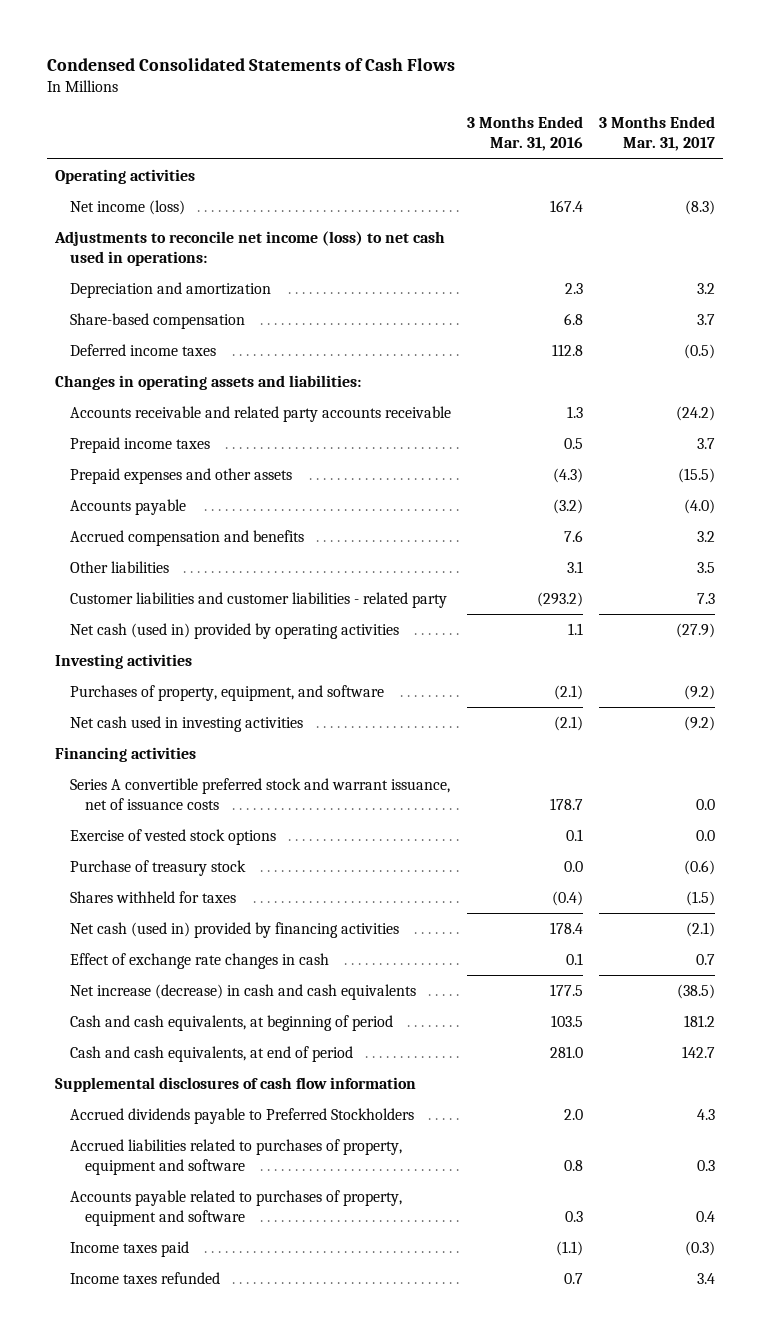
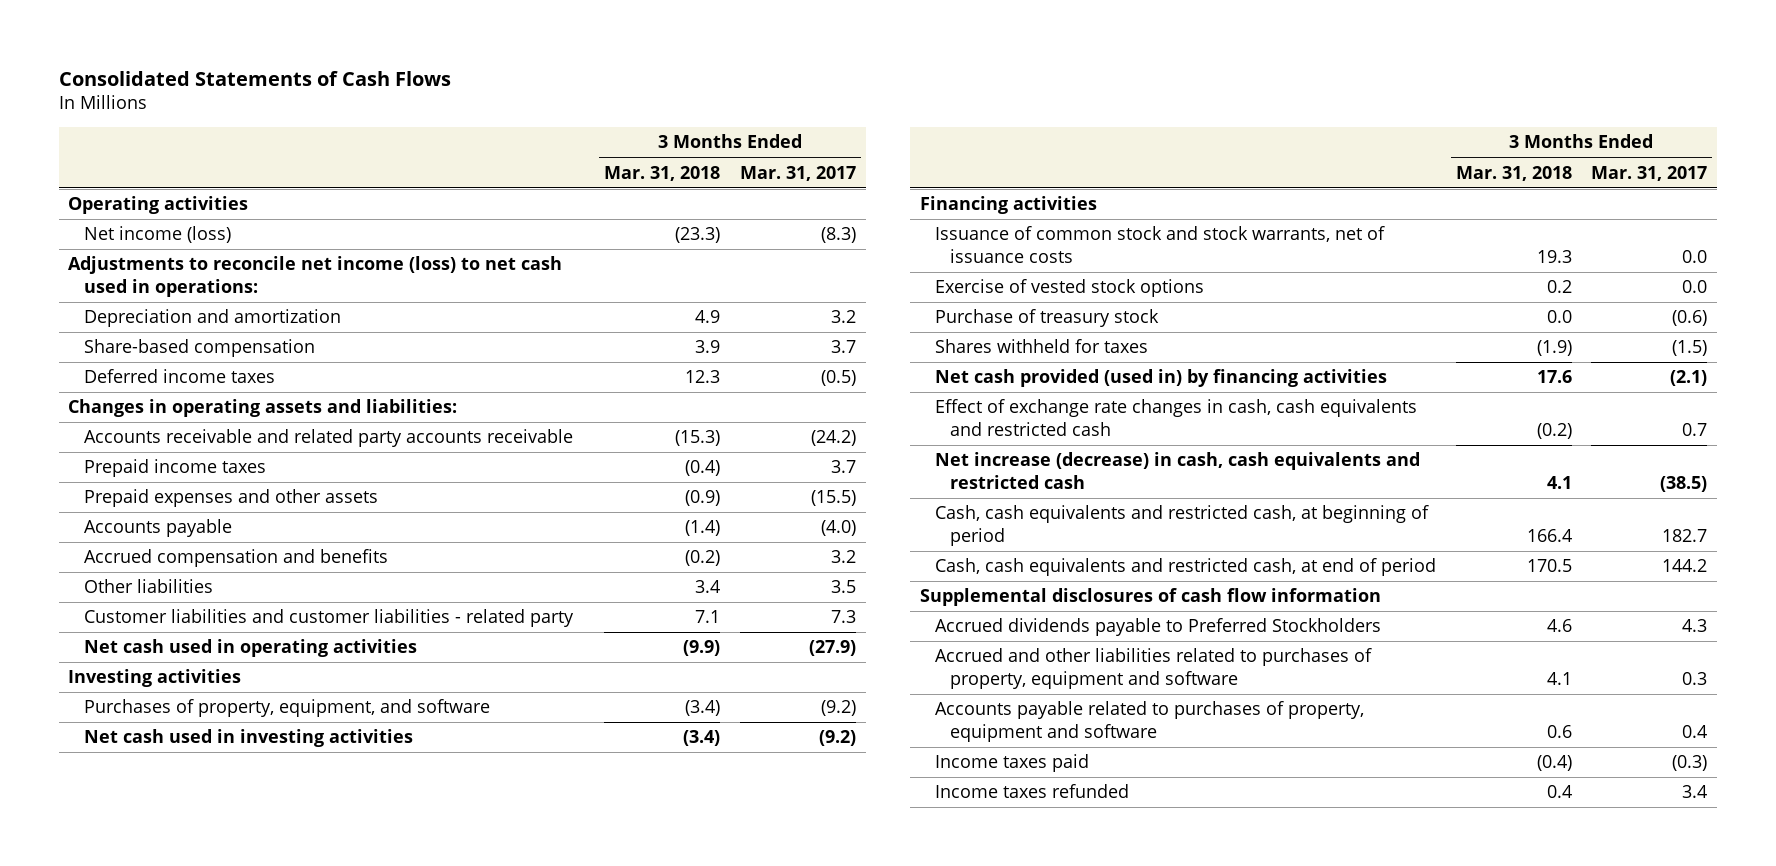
[46,58,455,72] Condensed Consolidated Statements of Cash Flows -> [58,70,451,86] Consolidated Statements of Cash Flows
[466,116,583,152] 3 Months Ended Mar. 31, 2016 -> none
none -> [604,165,721,181] Mar. 31, 2018
[70,622,400,639] Net cash (used in) provided by operating activities -> [83,639,417,658] Net cash used in operating activities
[70,777,451,811] Series A convertible preferred stock and warrant issuance, net of issuance costs -> [934,226,1385,264] Issuance of common stock and stock warrants, net of issuance costs
[70,921,400,938] Net cash (used in) provided by financing activities -> [934,369,1387,388] Net cash provided (used in) by financing activities
[70,952,330,969] Effect of exchange rate changes in cash -> [934,399,1417,437] Effect of exchange rate changes in cash, cash equivalents and restricted cash
[70,983,417,1000] Net increase (decrease) in cash and cash equivalents -> [934,452,1420,490] Net increase (decrease) in cash, cash equivalents and restricted cash
[70,1014,394,1031] Cash and cash equivalents, at beginning of period -> [934,505,1429,547] Cash, cash equivalents and restricted cash, at beginning of period
[683,1014,715,1027] 181.2 -> [1662,529,1708,543] 182.7
[70,1045,354,1062] Cash and cash equivalents, at end of period -> [934,558,1436,577] Cash, cash equivalents and restricted cash, at end of period
[681,1045,715,1058] 142.7 -> [1662,559,1708,573] 144.2
[70,1138,403,1176] Accrued liabilities related to purchases of property, equipment and software -> [934,648,1372,690] Accrued and other liabilities related to purchases of property, equipment and software

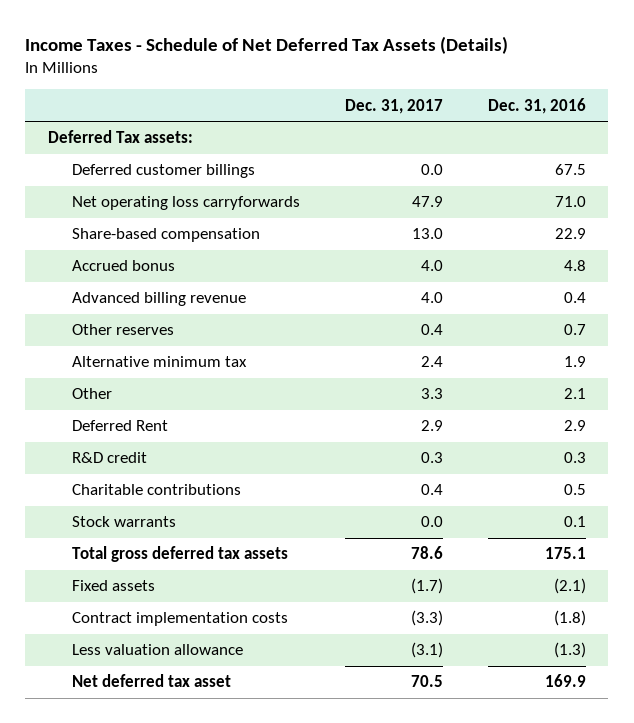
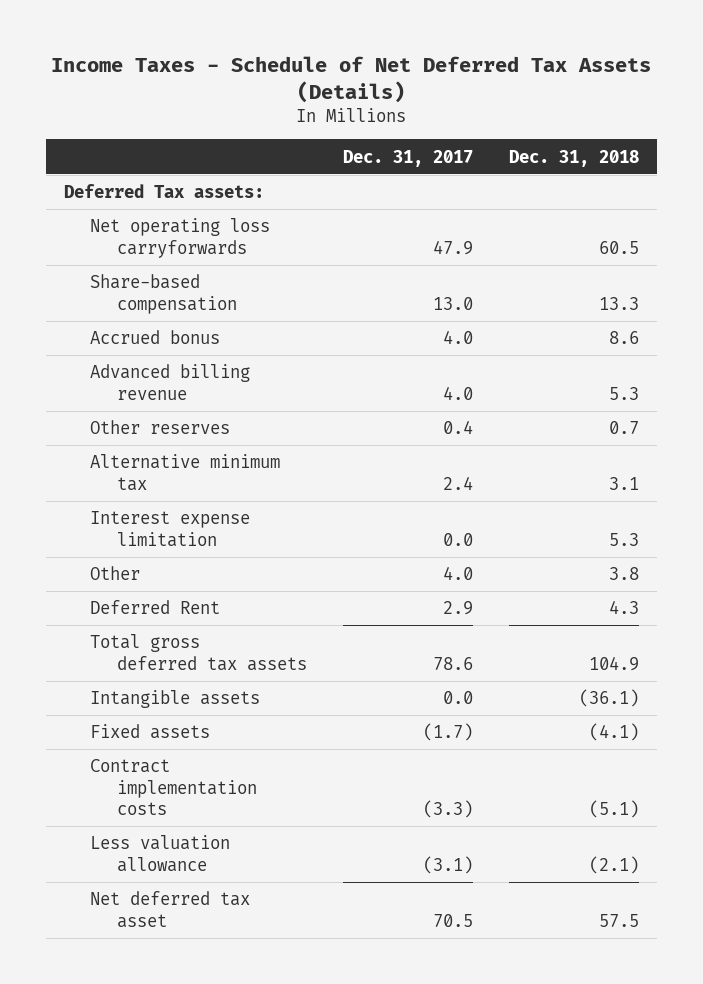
[487,97,586,114] Dec. 31, 2016 -> none
none -> [509,149,640,167] Dec. 31, 2018
[71,164,255,179] Deferred customer billings -> none
none -> [90,511,251,547] Interest expense limitation
[420,388,443,400] 3.3 -> [443,566,474,581] 4.0
[71,452,147,464] R&D credit -> none
[71,484,241,496] Charitable contributions -> none
[71,516,176,528] Stock warrants -> none
none -> [90,690,261,709] Intangible assets

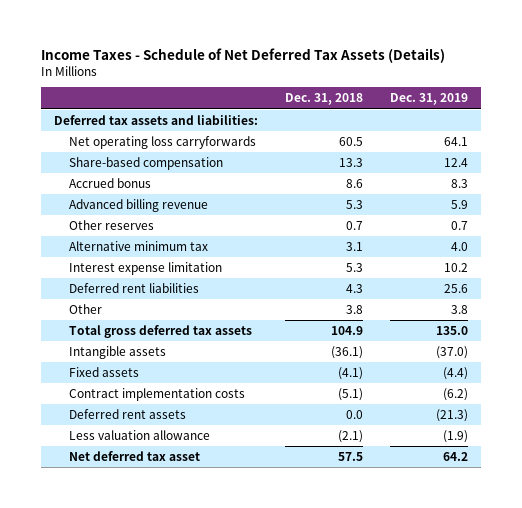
[343,149,474,167] Dec. 31, 2017 -> none
none -> [389,93,468,106] Dec. 31, 2019
[63,184,264,199] Deferred Tax assets: -> [54,115,259,126] Deferred tax assets and liabilities:
none -> [69,283,200,294] Deferred rent liabilities
[90,600,221,615] Deferred Rent -> none
none -> [69,409,187,420] Deferred rent assets

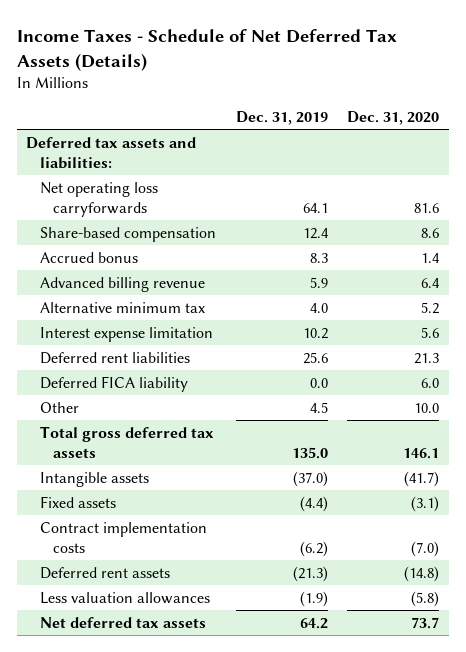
[285,93,364,106] Dec. 31, 2018 -> none
none -> [347,111,440,126] Dec. 31, 2020
[69,220,155,231] Other reserves -> none
none -> [39,375,188,392] Deferred FICA liability
[450,305,468,315] 3.8 -> [309,401,328,413] 4.5
[69,430,211,441] Less valuation allowance -> [39,591,210,604] Less valuation allowances
[69,451,201,462] Net deferred tax asset -> [39,616,206,628] Net deferred tax assets

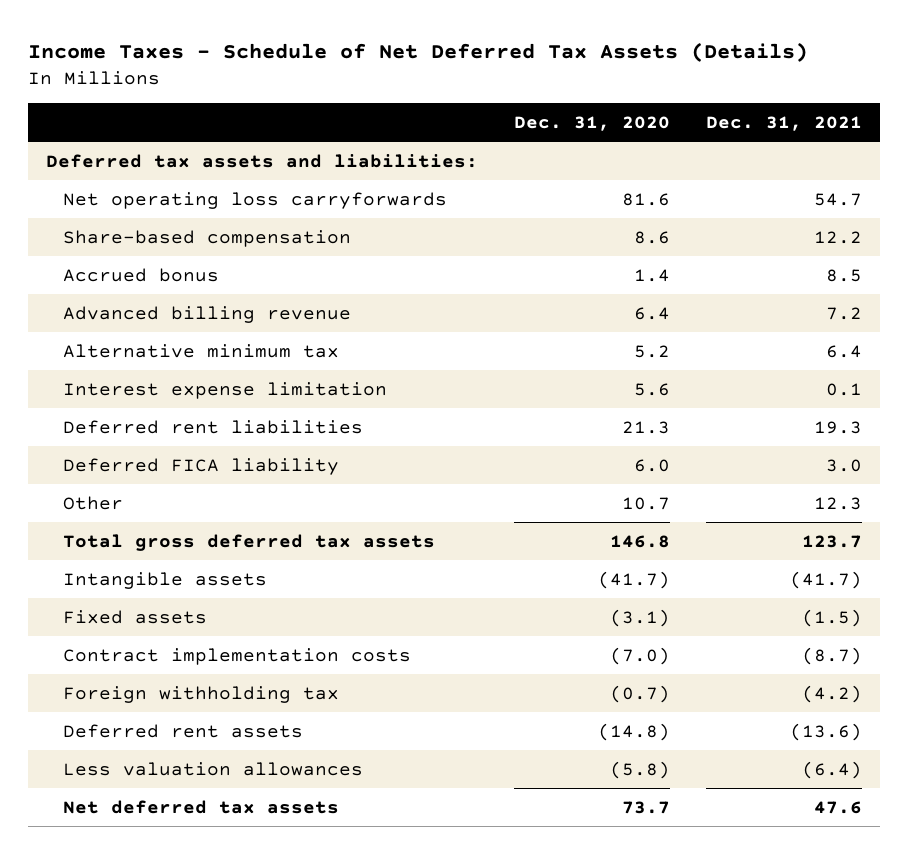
[235,111,328,126] Dec. 31, 2019 -> none
none -> [705,116,862,132] Dec. 31, 2021
[414,402,440,413] 10.0 -> [621,496,670,510] 10.7
[403,447,440,459] 146.1 -> [609,534,670,548] 146.8
none -> [62,685,339,703] Foreign withholding tax

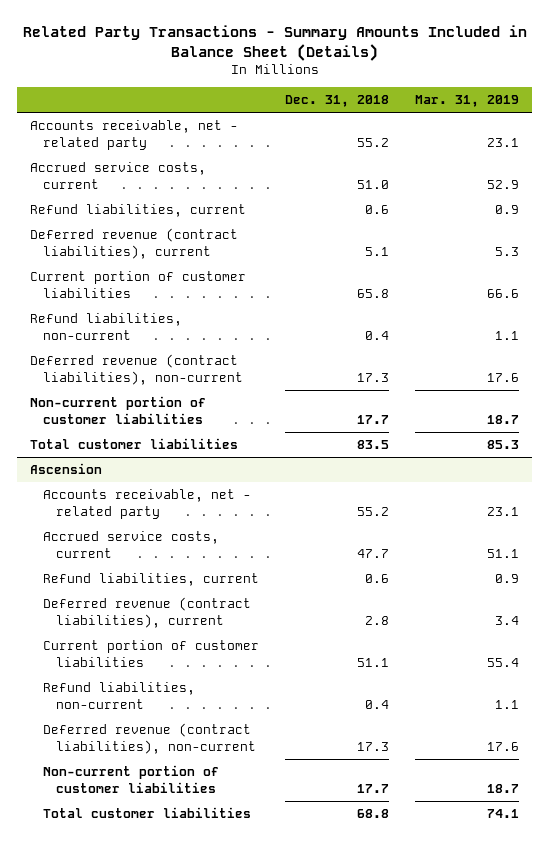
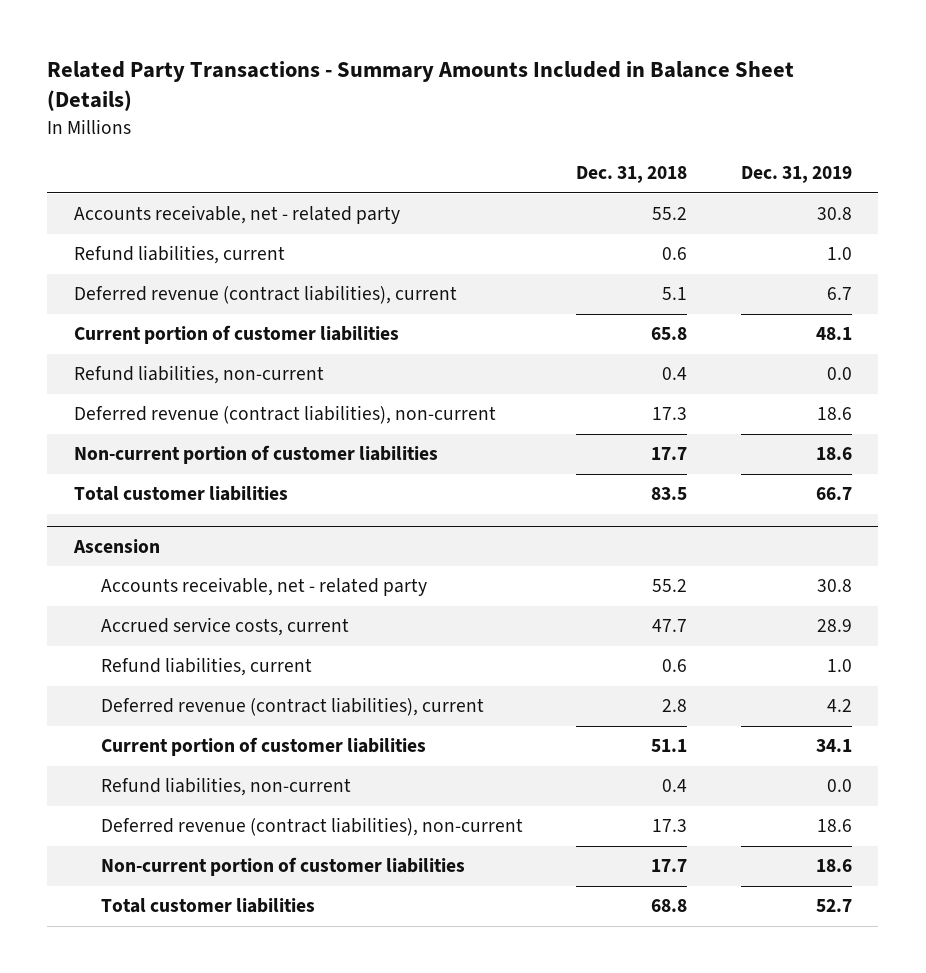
[415,95,520,108] Mar. 31, 2019 -> none
none -> [740,166,852,184] Dec. 31, 2019
[30,162,207,189] Accrued service costs, current -> none

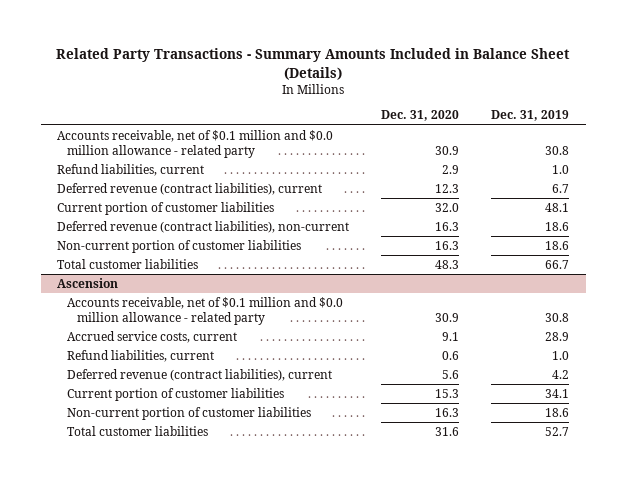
[576,166,688,184] Dec. 31, 2018 -> none
none -> [381,110,460,122] Dec. 31, 2020
[73,205,400,225] Accounts receivable, net - related party -> [56,129,333,158] Accounts receivable, net of $0.1 million and $0.0 million allowance - related party
[73,365,324,385] Refund liabilities, non-current -> none
[101,577,428,597] Accounts receivable, net - related party -> [66,296,343,325] Accounts receivable, net of $0.1 million and $0.0 million allowance - related party
[101,777,352,797] Refund liabilities, non-current -> none
[101,817,524,837] Deferred revenue (contract liabilities), non-current -> none

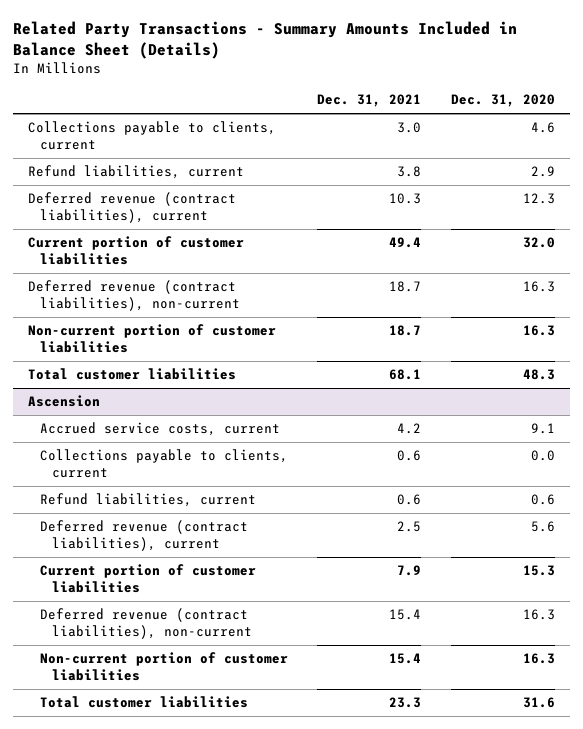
[491,110,570,122] Dec. 31, 2019 -> none
none -> [317,94,422,108] Dec. 31, 2021
[56,129,333,158] Accounts receivable, net of $0.1 million and $0.0 million allowance - related party -> none
none -> [28,120,277,150] Collections payable to clients, current
[66,296,343,325] Accounts receivable, net of $0.1 million and $0.0 million allowance - related party -> none
none -> [39,448,288,478] Collections payable to clients, current
none -> [39,607,252,639] Deferred revenue (contract liabilities), non-current

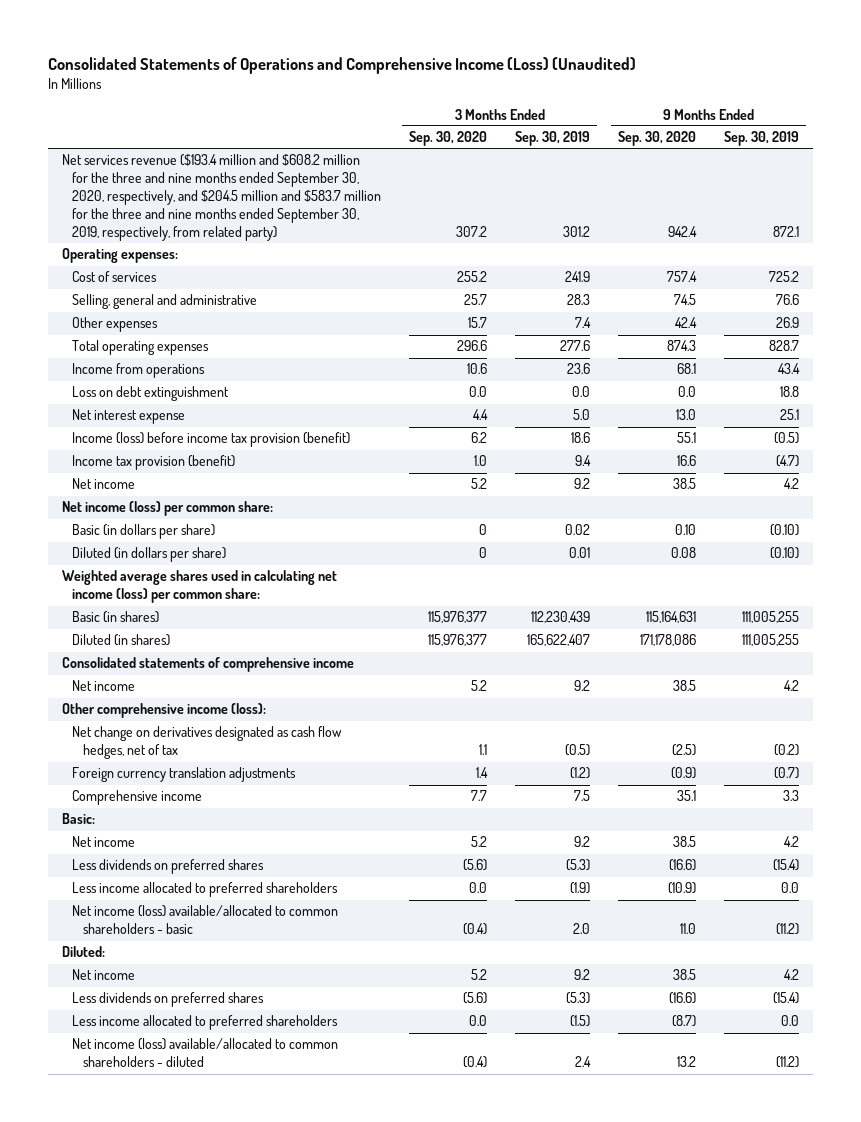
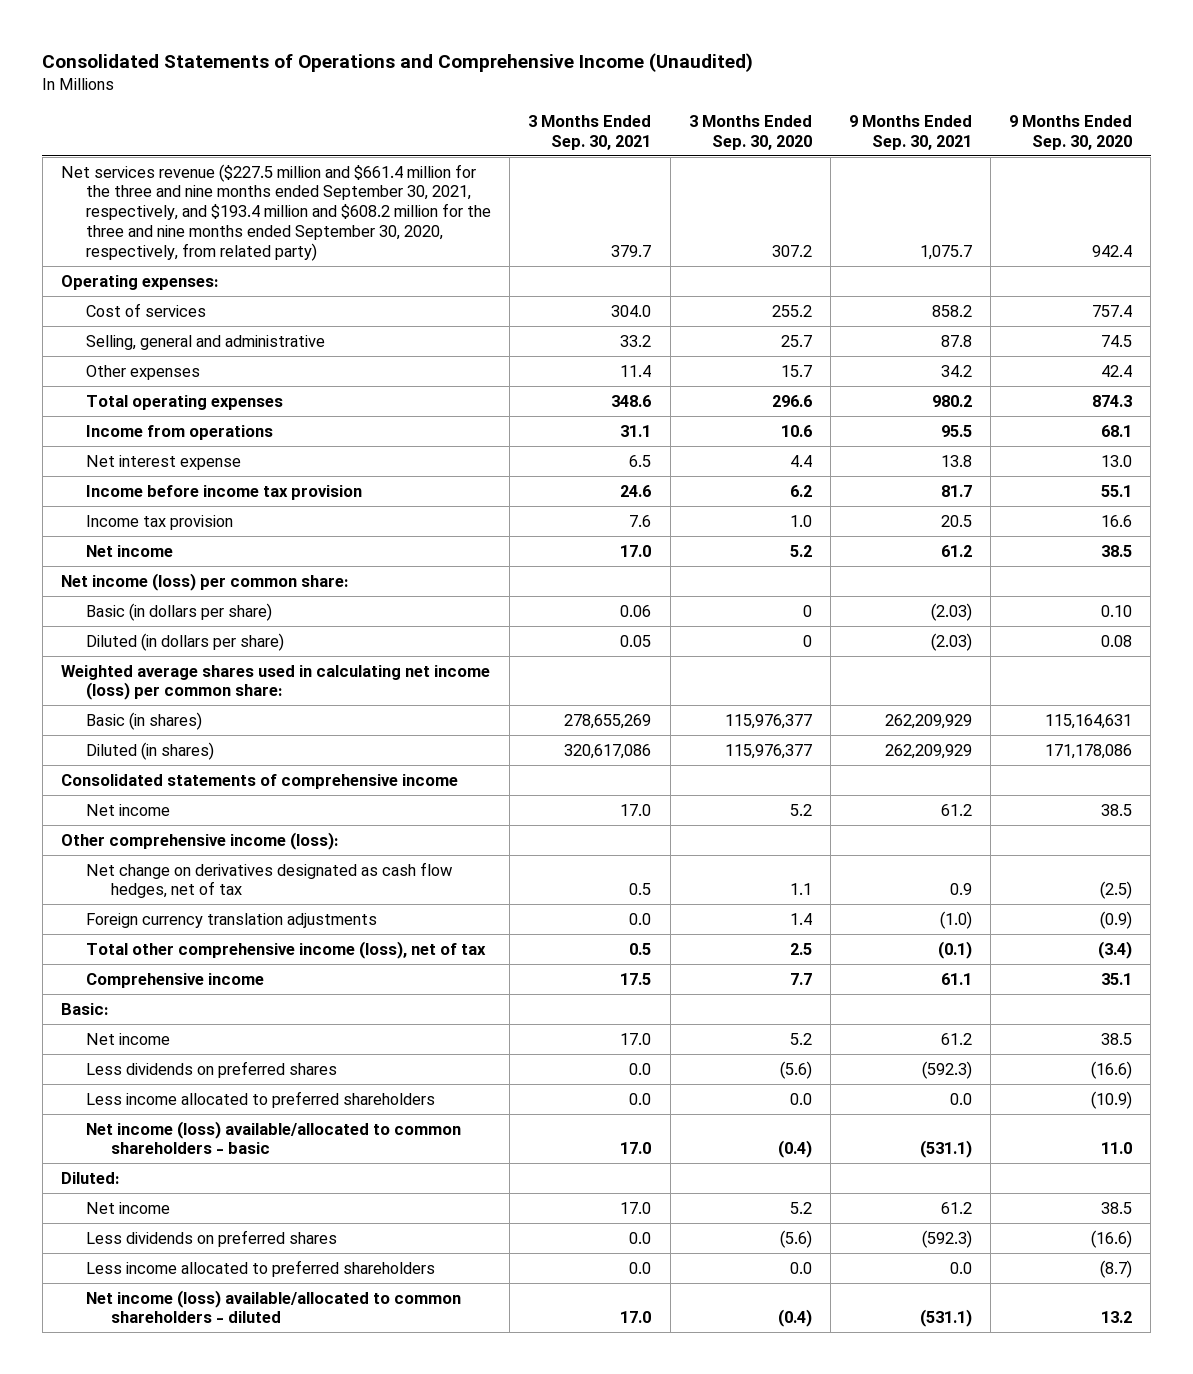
[47,56,636,74] Consolidated Statements of Operations and Comprehensive Income (Loss) (Unaudited) -> [42,52,754,72] Consolidated Statements of Operations and Comprehensive Income (Unaudited)
[515,131,591,147] Sep. 30, 2019 -> none
[724,131,800,147] Sep. 30, 2019 -> none
none -> [528,114,652,150] 3 Months Ended Sep. 30, 2021
none -> [849,114,973,150] 9 Months Ended Sep. 30, 2021
[61,154,382,242] Net services revenue ($193.4 million and $608.2 million for the three and nine months ended September 30, 2020, respectively, and $204.5 million and $583.7 million for the three and nine months ended September 30, 2019, respectively, from related party) -> [61,163,492,262] Net services revenue ($227.5 million and $661.4 million for the three and nine months ended September 30, 2021, respectively, and $193.4 million and $608.2 million for the three and nine months ended September 30, 2020, respectively, from related party)
[72,386,230,402] Loss on debt extinguishment -> none
[72,432,351,448] Income (loss) before income tax provision (benefit) -> [86,484,363,500] Income before income tax provision
[72,455,236,471] Income tax provision (benefit) -> [86,514,234,530] Income tax provision
none -> [86,940,487,959] Total other comprehensive income (loss), net of tax

